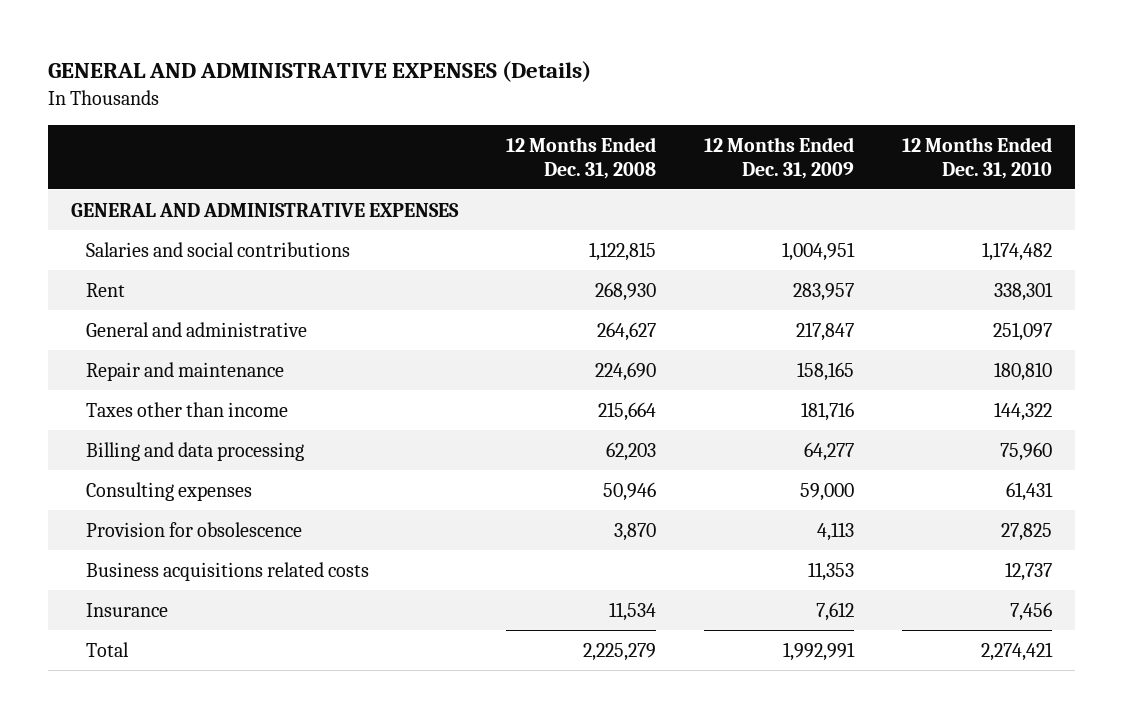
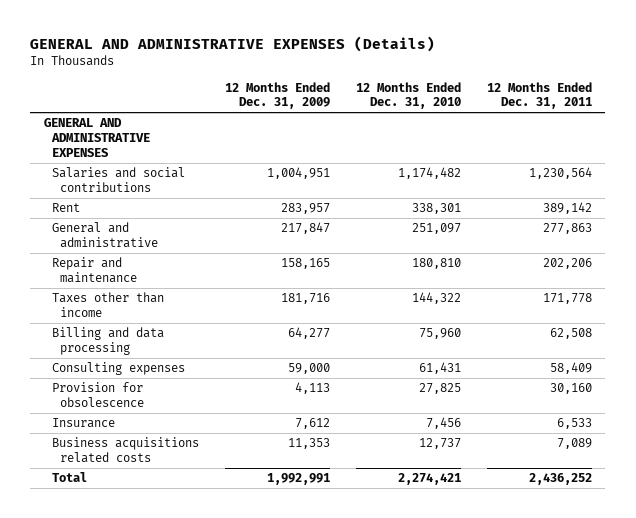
[506,136,657,179] 12 Months Ended Dec. 31, 2008 -> none
none -> [487,81,593,110] 12 Months Ended Dec. 31, 2011
[85,561,369,581] Business acquisitions related costs -> [51,437,199,463] Business acquisitions related costs

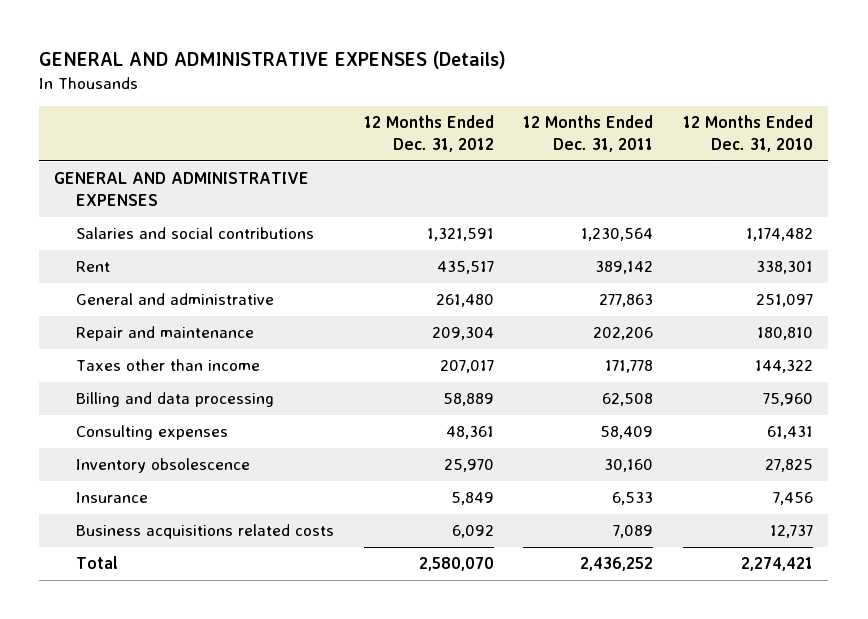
[224,81,330,110] 12 Months Ended Dec. 31, 2009 -> none
none -> [363,115,494,152] 12 Months Ended Dec. 31, 2012
[51,382,145,407] Provision for obsolescence -> [75,458,250,474] Inventory obsolescence

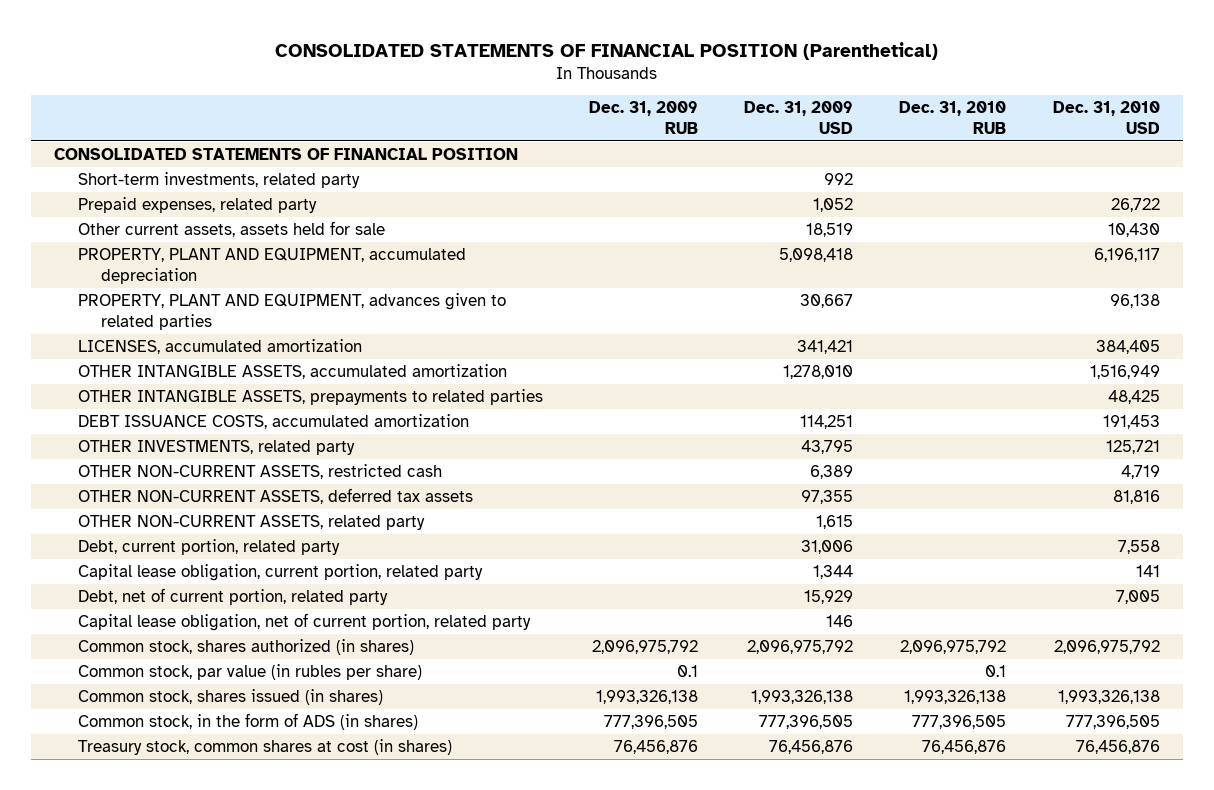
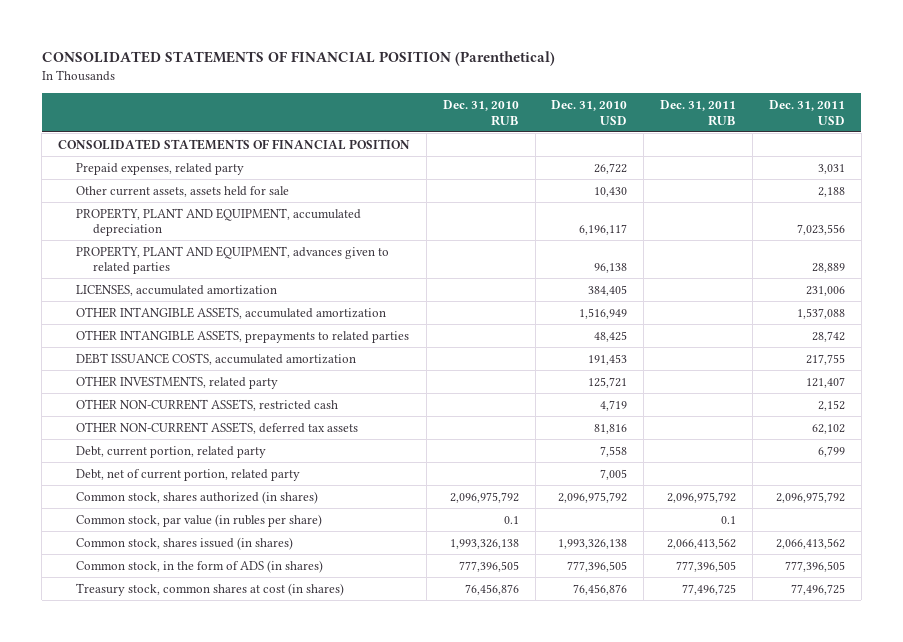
[588,101,698,134] Dec. 31, 2009 RUB -> none
[744,101,854,134] Dec. 31, 2009 USD -> none
none -> [660,99,737,126] Dec. 31, 2011 RUB
none -> [769,99,846,125] Dec. 31, 2011 USD
[77,172,360,189] Short-term investments, related party -> none
[77,515,425,531] OTHER NON-CURRENT ASSETS, related party -> none
[77,564,483,582] Capital lease obligation, current portion, related party -> none
[77,613,531,632] Capital lease obligation, net of current portion, related party -> none

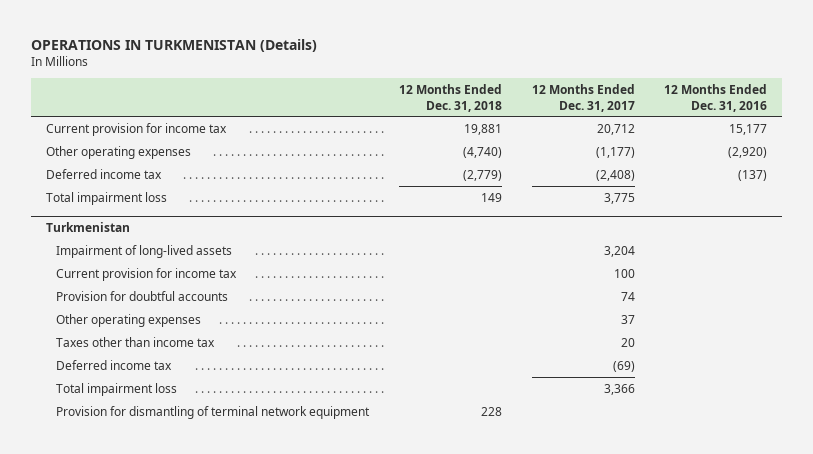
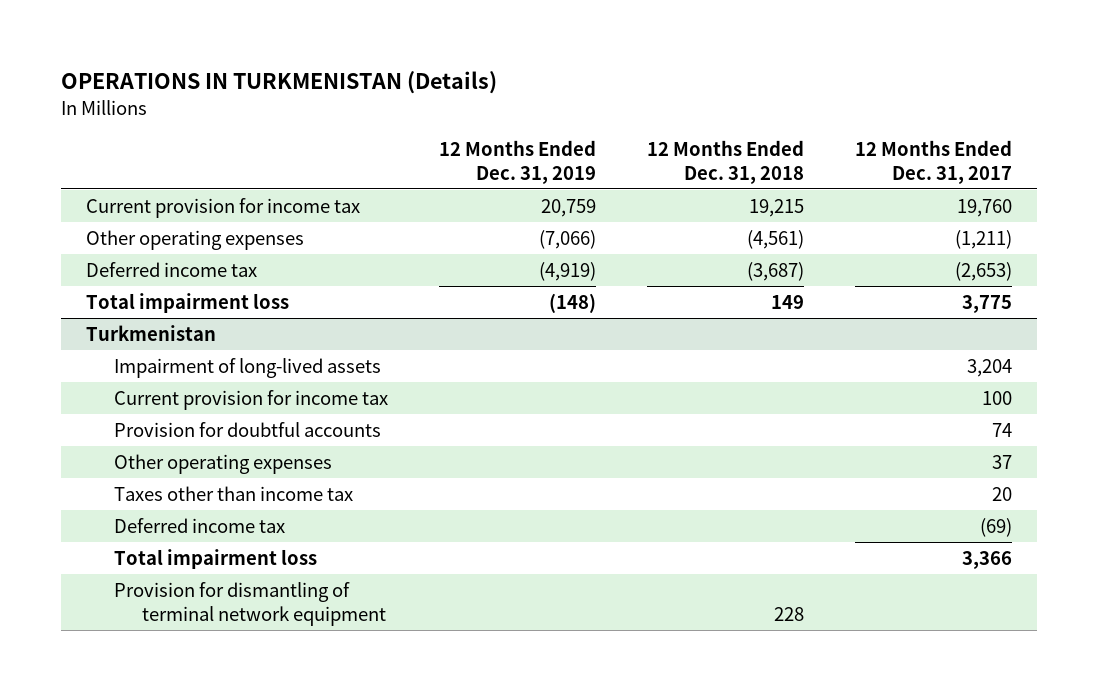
[664,83,768,112] 12 Months Ended Dec. 31, 2016 -> none
none -> [439,139,597,184] 12 Months Ended Dec. 31, 2019
[463,123,502,135] 19,881 -> [748,198,804,217] 19,215
[596,123,635,135] 20,712 -> [956,198,1012,217] 19,760
[462,146,502,158] (4,740) -> [746,229,804,249] (4,561)
[595,146,635,158] (1,177) -> [954,229,1012,249] (1,211)
[462,169,502,181] (2,779) -> [746,261,804,281] (3,687)
[595,169,635,181] (2,408) -> [954,261,1012,281] (2,653)

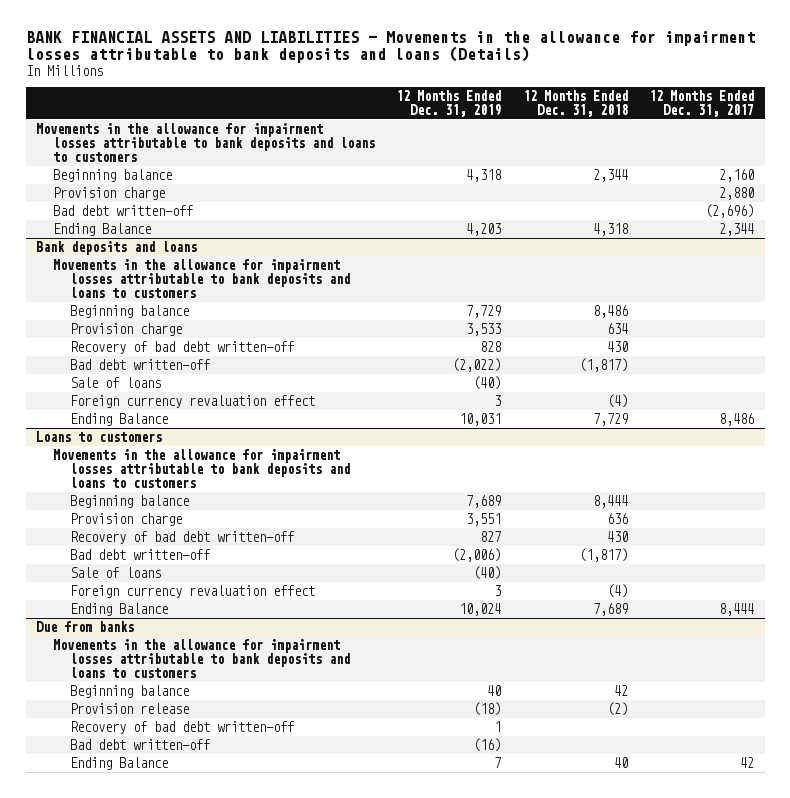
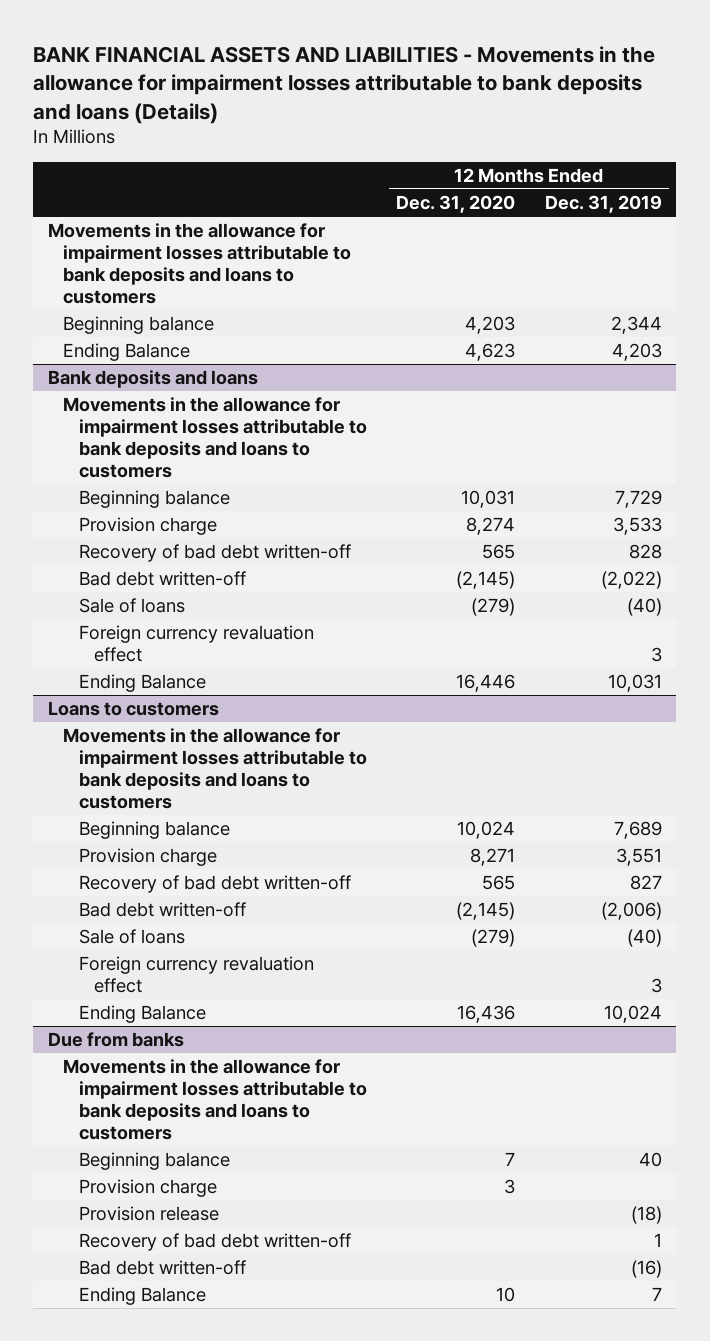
[522,89,628,118] 12 Months Ended Dec. 31, 2018 -> none
[648,89,754,118] 12 Months Ended Dec. 31, 2017 -> none
none -> [396,195,516,214] Dec. 31, 2020
[53,187,166,201] Provision charge -> none
[53,205,194,217] Bad debt written-off -> none
[466,169,502,183] 4,318 -> [610,316,662,335] 2,344
none -> [78,1179,217,1198] Provision charge

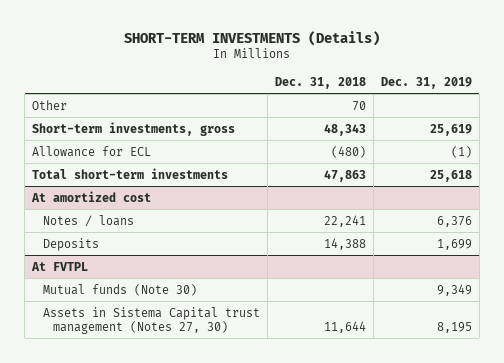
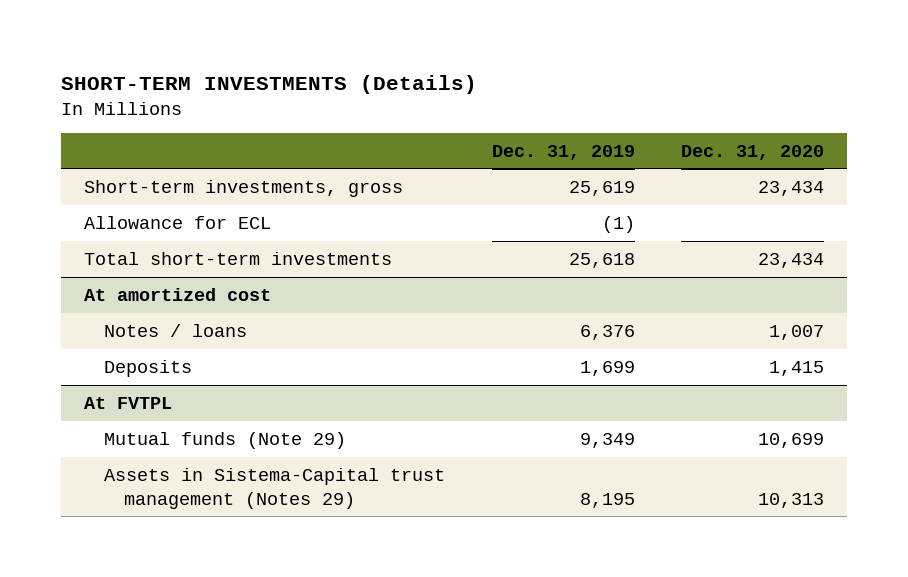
[274,76,366,89] Dec. 31, 2018 -> none
none -> [680,144,824,160] Dec. 31, 2020
[32,99,68,110] Other -> none
[42,283,197,296] Mutual funds (Note 30) -> [104,431,347,449] Mutual funds (Note 29)
[42,306,260,334] Assets in Sistema Capital trust management (Notes 27, 30) -> [104,467,446,509] Assets in Sistema-Capital trust management (Notes 29)

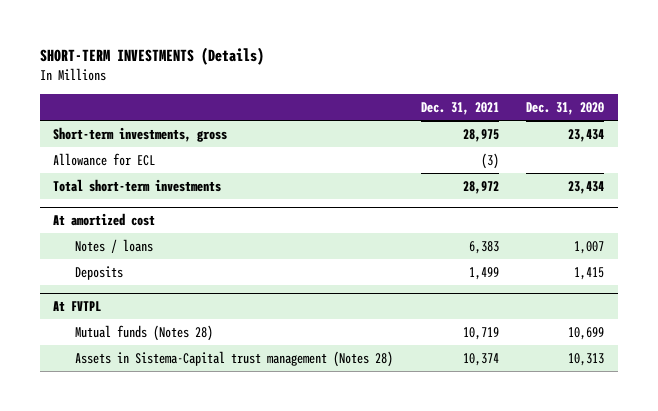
[491,144,635,160] Dec. 31, 2019 -> none
none -> [420,102,499,116] Dec. 31, 2021
[104,431,347,449] Mutual funds (Note 29) -> [75,325,214,342] Mutual funds (Notes 28)
[104,467,446,509] Assets in Sistema-Capital trust management (Notes 29) -> [75,351,394,368] Assets in Sistema-Capital trust management (Notes 28)

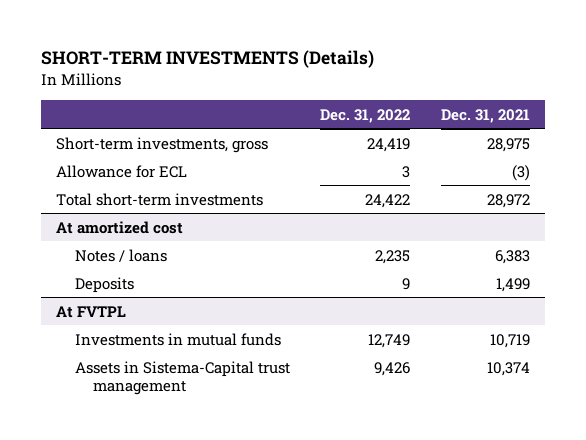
[526,102,605,116] Dec. 31, 2020 -> none
none -> [320,108,411,123] Dec. 31, 2022
[75,325,214,342] Mutual funds (Notes 28) -> [74,332,281,346] Investments in mutual funds
[75,351,394,368] Assets in Sistema-Capital trust management (Notes 28) -> [74,360,290,395] Assets in Sistema-Capital trust management

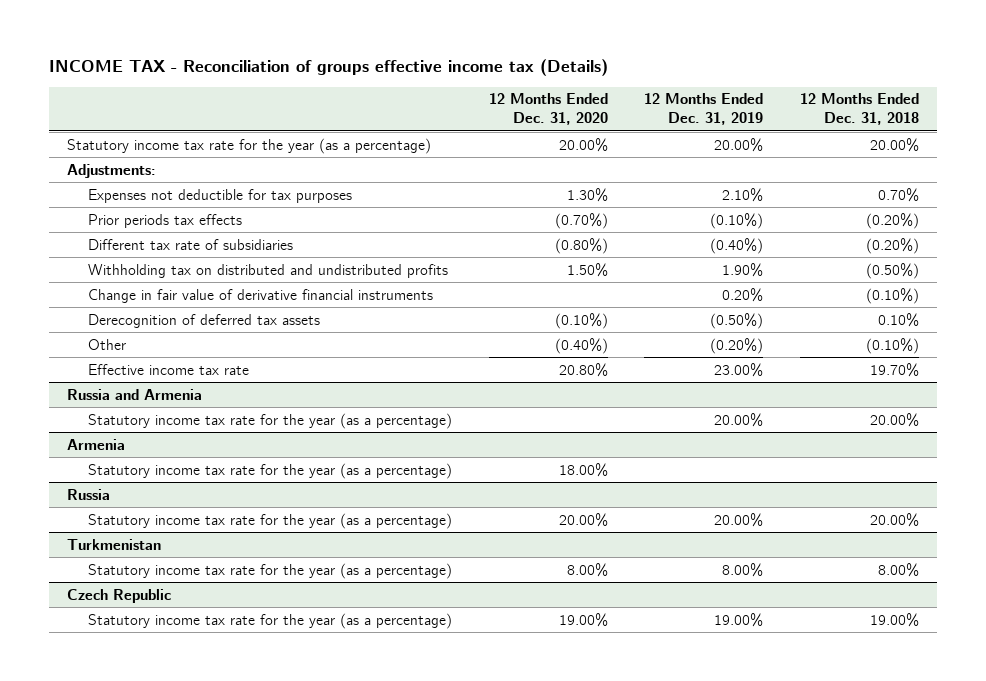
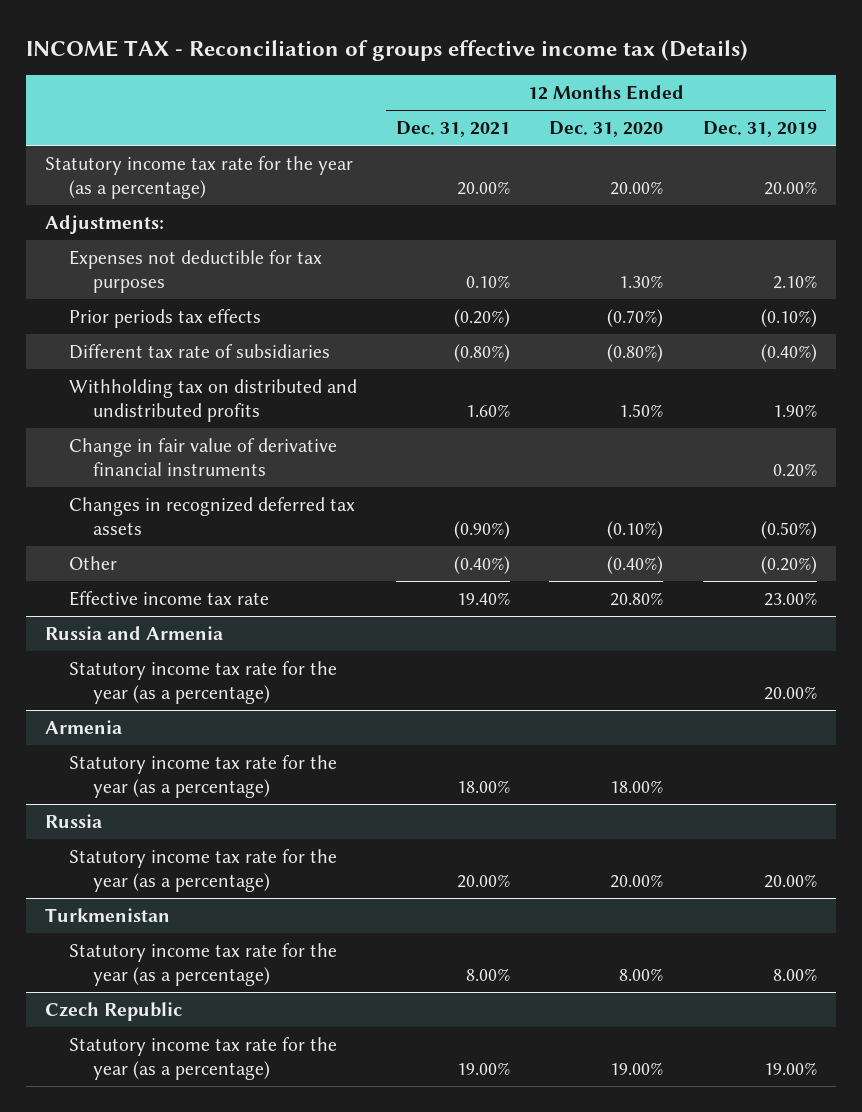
[799,93,919,126] 12 Months Ended Dec. 31, 2018 -> none
none -> [396,120,511,137] Dec. 31, 2021
[87,313,320,328] Derecognition of deferred tax assets -> [68,496,355,535] Changes in recognized deferred tax assets

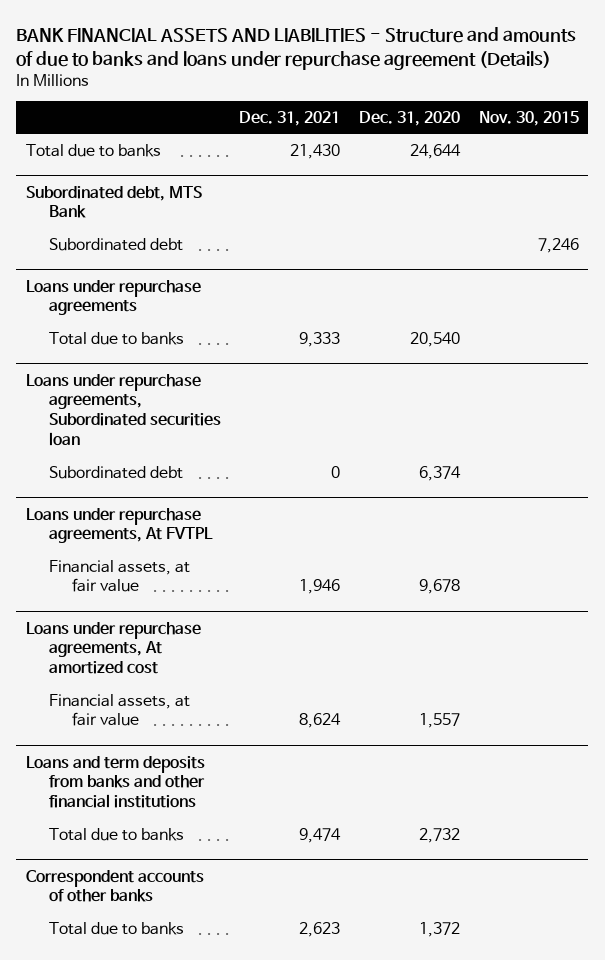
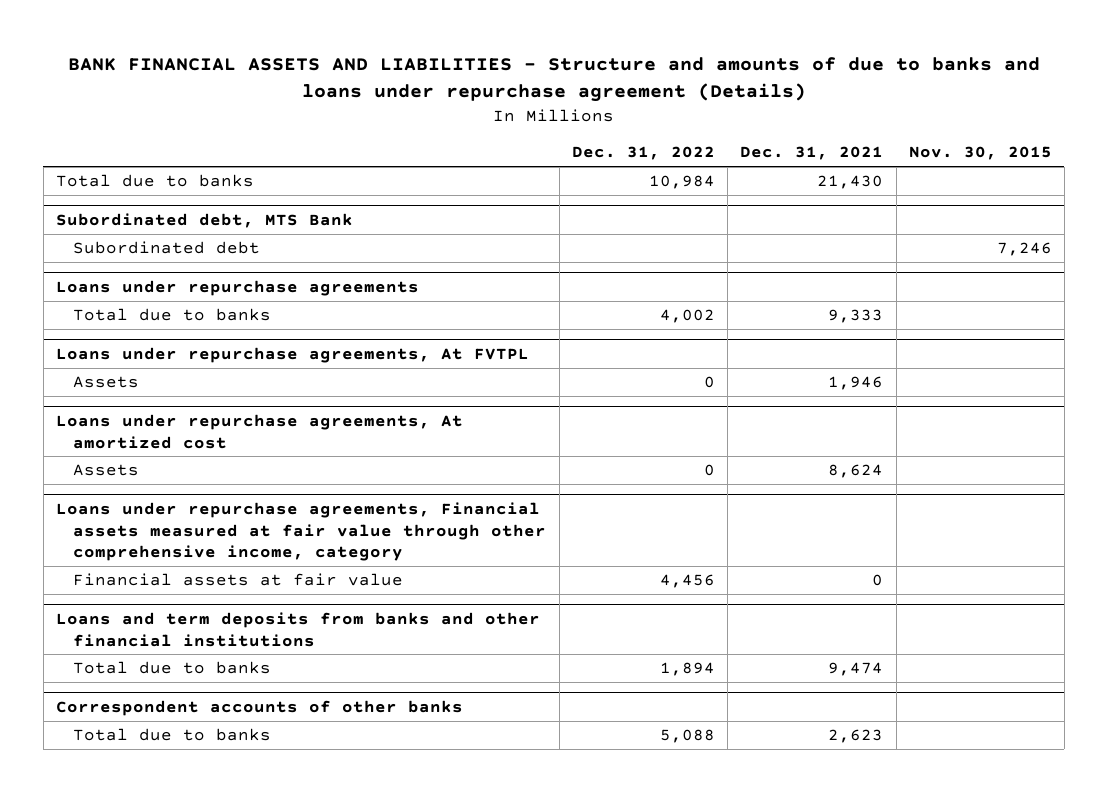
[359,111,461,127] Dec. 31, 2020 -> none
none -> [571,146,715,161] Dec. 31, 2022
[25,373,221,447] Loans under repurchase agreements, Subordinated securities loan -> none
[48,465,183,479] Subordinated debt -> none
[48,559,190,593] Financial assets, at fair value -> [73,376,140,389] Assets
[48,693,190,727] Financial assets, at fair value -> [73,464,140,477] Assets
none -> [55,501,547,562] Loans under repurchase agreements, Financial assets measured at fair value through other comprehensive income, category
none -> [73,573,404,587] Financial assets at fair value

